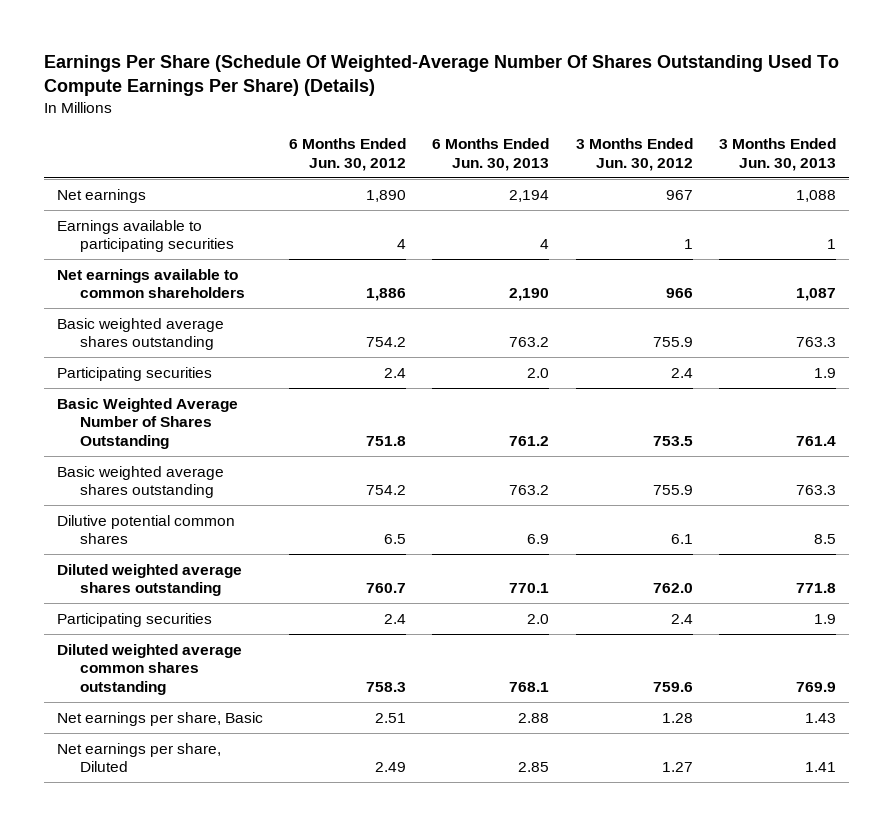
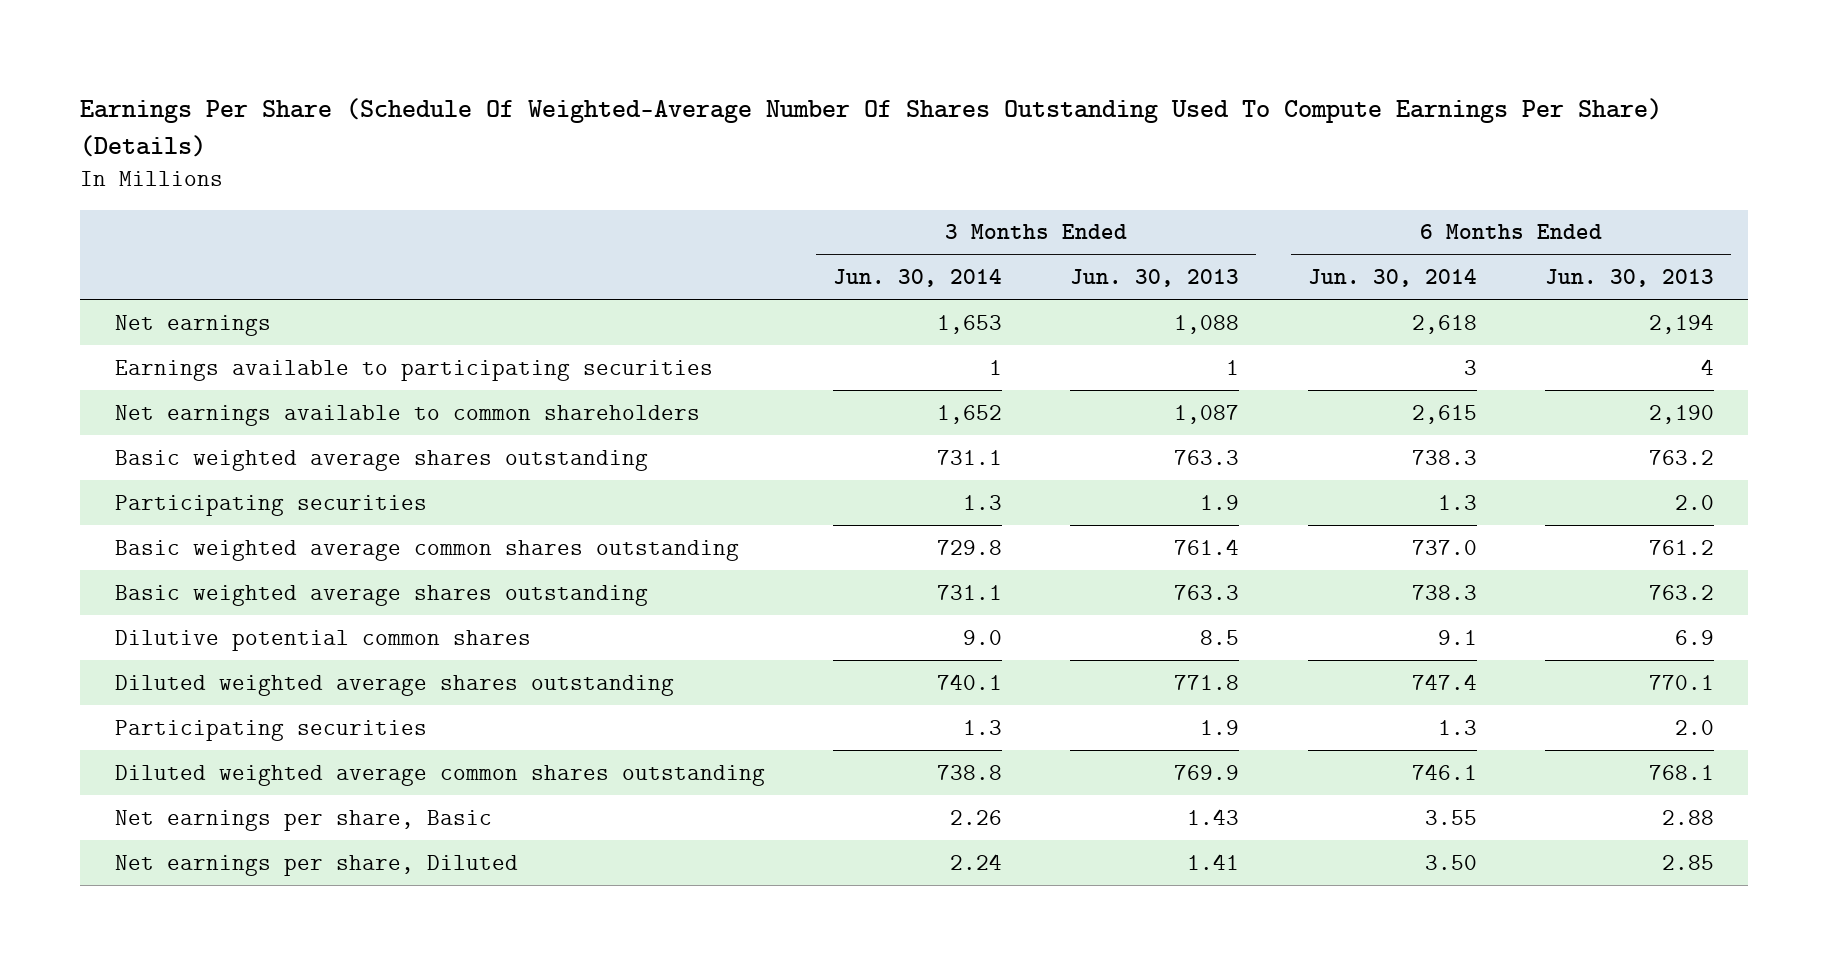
[289,138,407,171] 6 Months Ended Jun. 30, 2012 -> none
[575,138,693,171] 3 Months Ended Jun. 30, 2012 -> none
none -> [833,269,1003,288] Jun. 30, 2014
none -> [1307,269,1477,288] Jun. 30, 2014
[57,397,239,449] Basic Weighted Average Number of Shares Outstanding -> [114,539,739,561] Basic weighted average common shares outstanding

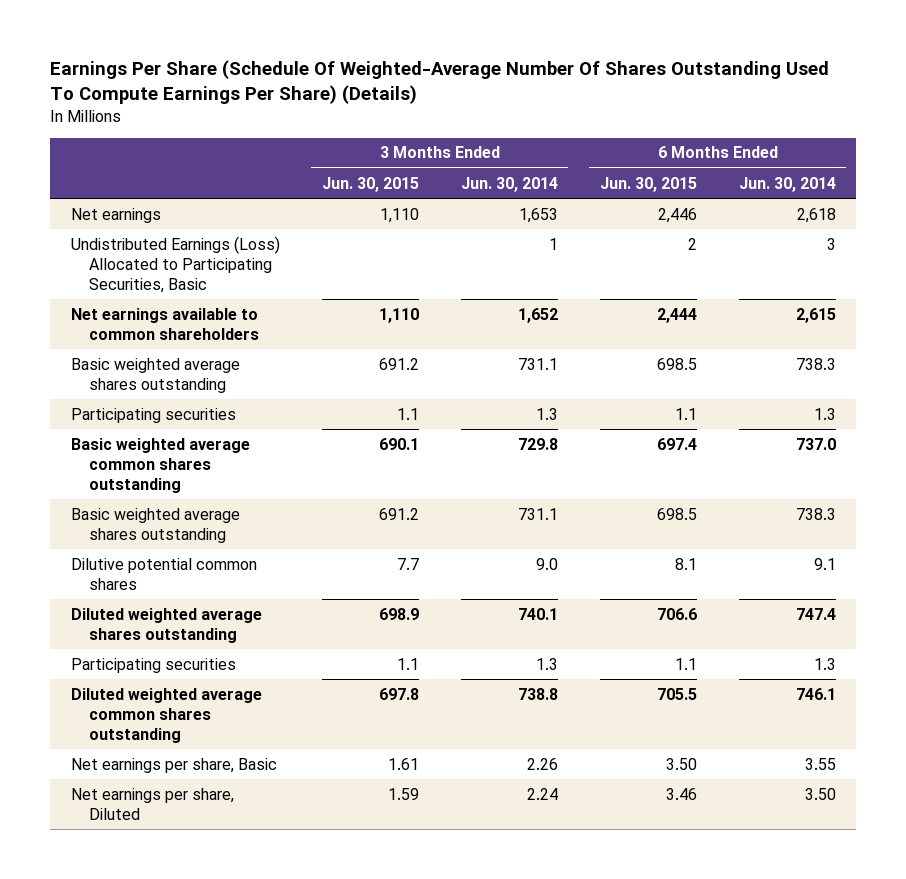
[1070,269,1240,288] Jun. 30, 2013 -> none
[1545,269,1715,288] Jun. 30, 2013 -> none
none -> [321,176,419,192] Jun. 30, 2015
none -> [599,176,697,192] Jun. 30, 2015
[114,359,713,381] Earnings available to participating securities -> none
none -> [70,235,280,293] Undistributed Earnings (Loss) Allocated to Participating Securities, Basic

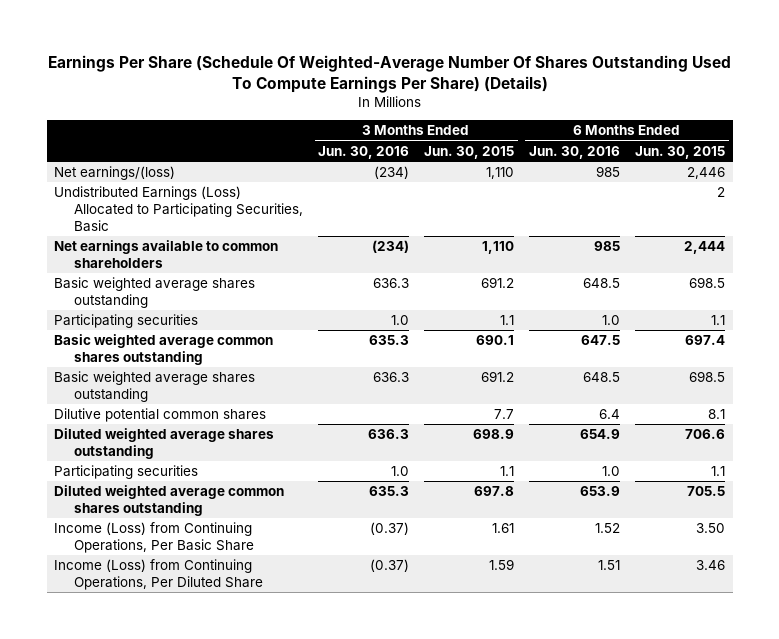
[460,176,558,192] Jun. 30, 2014 -> none
[738,176,836,192] Jun. 30, 2014 -> none
none -> [318,145,410,159] Jun. 30, 2016
none -> [529,145,621,159] Jun. 30, 2016
[70,207,161,223] Net earnings -> [54,166,176,181] Net earnings/(loss)
[70,757,277,773] Net earnings per share, Basic -> [54,522,255,553] Income (Loss) from Continuing Operations, Per Basic Share
[70,787,234,820] Net earnings per share, Diluted -> [54,559,264,590] Income (Loss) from Continuing Operations, Per Diluted Share

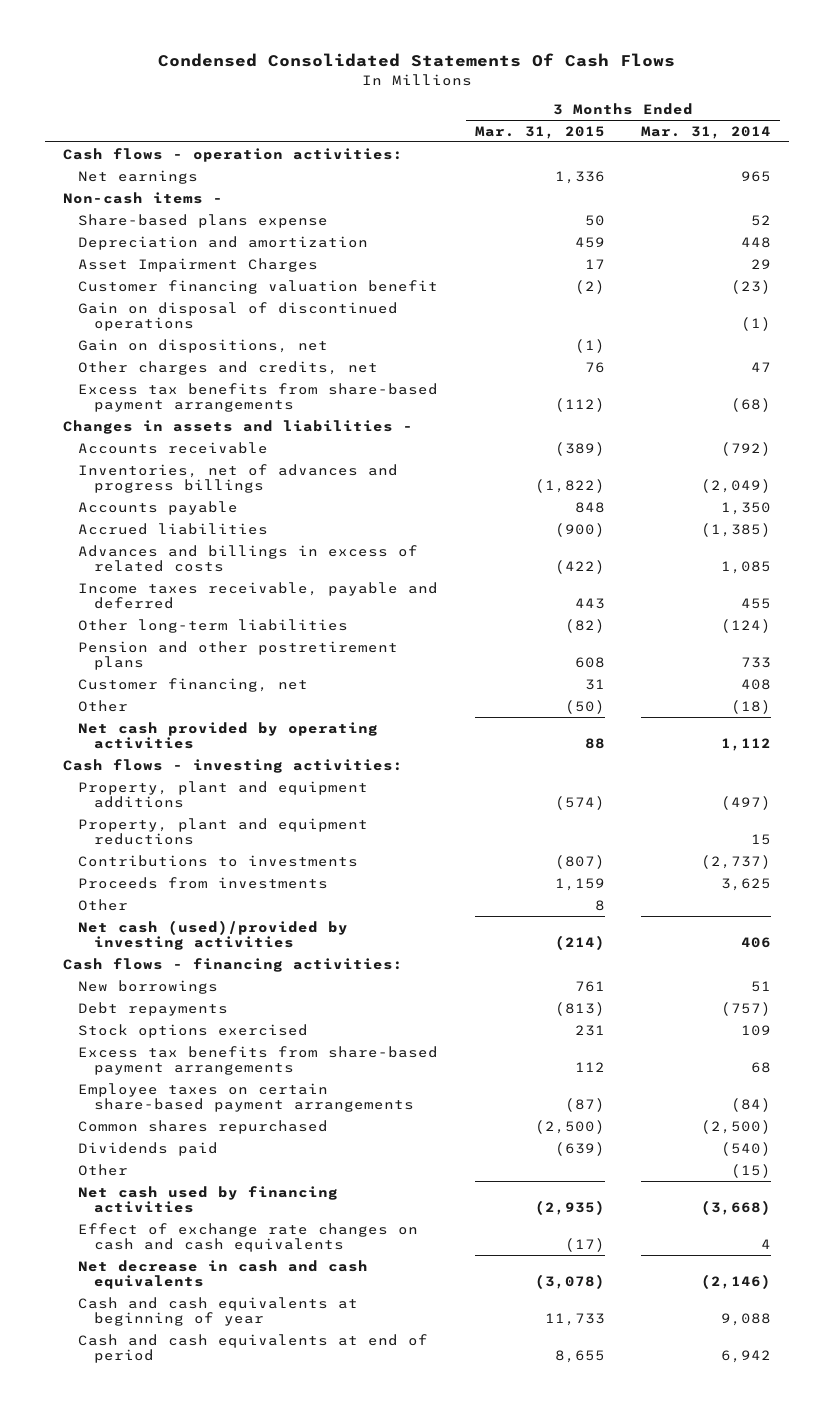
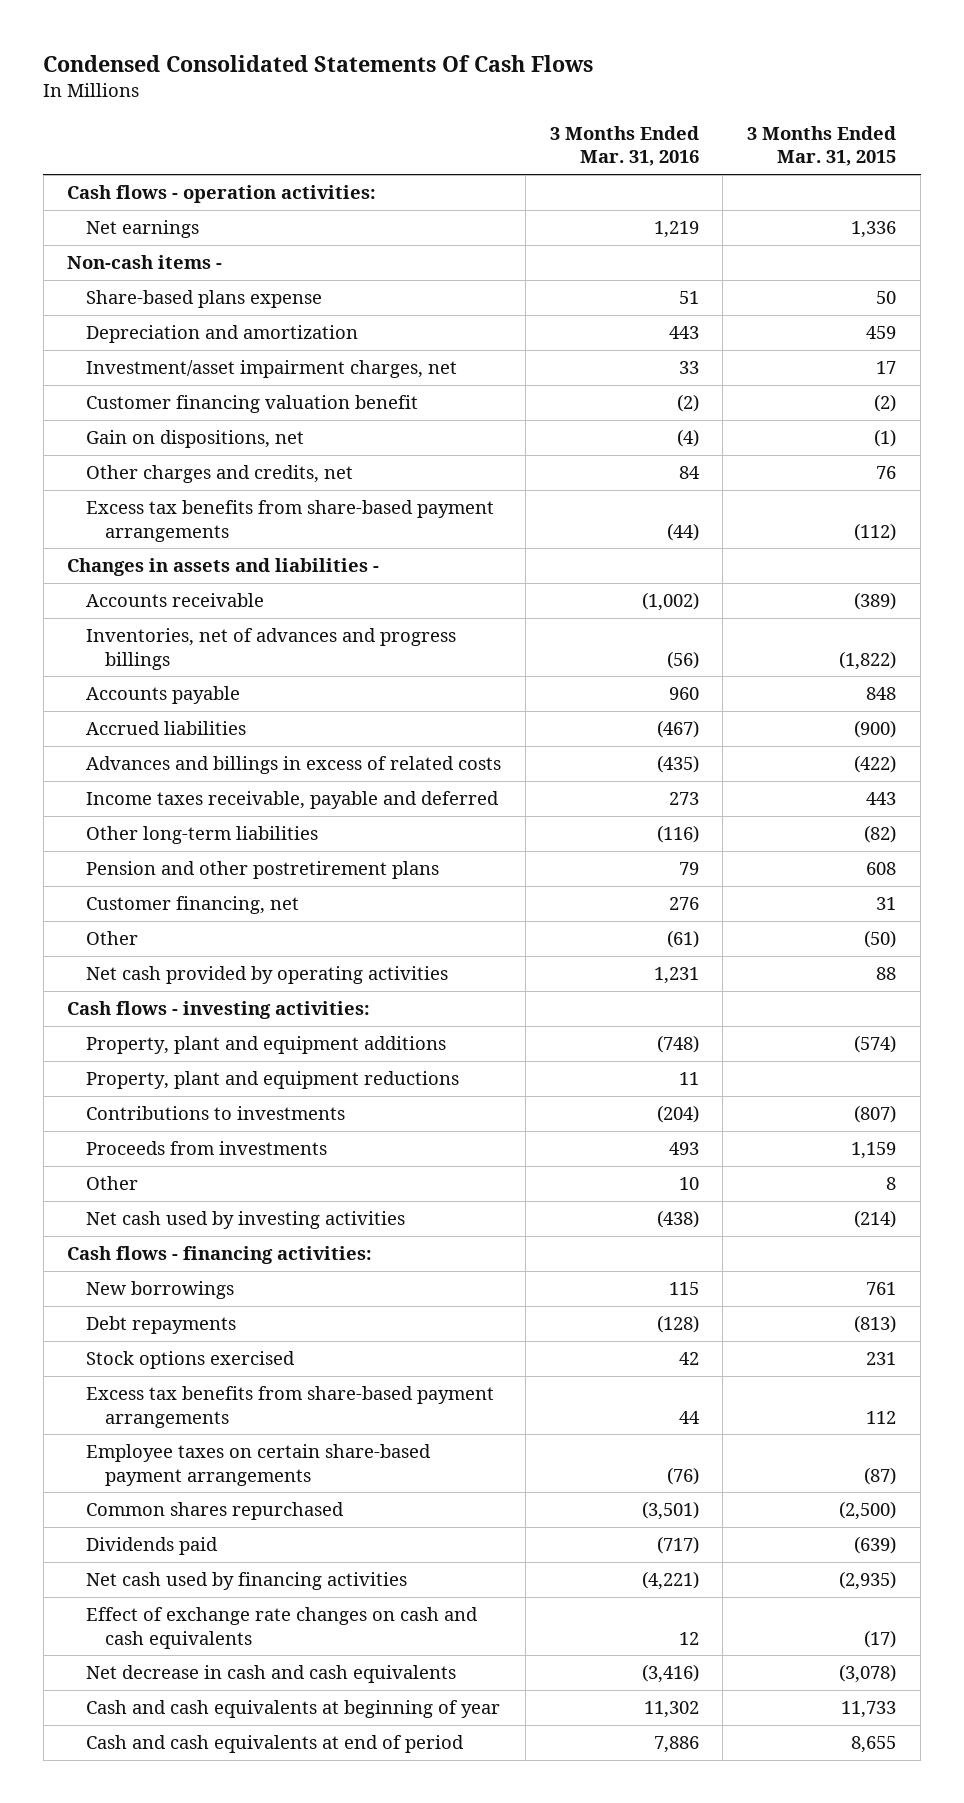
[640,125,771,139] Mar. 31, 2014 -> none
none -> [549,125,699,167] 3 Months Ended Mar. 31, 2016
[78,257,319,272] Asset Impairment Charges -> [86,360,458,379] Investment/asset impairment charges, net
[78,301,399,332] Gain on disposal of discontinued operations -> none
[78,919,349,951] Net cash (used)/provided by investing activities -> [86,1211,406,1230] Net cash used by investing activities
[78,1163,129,1176] Other -> none

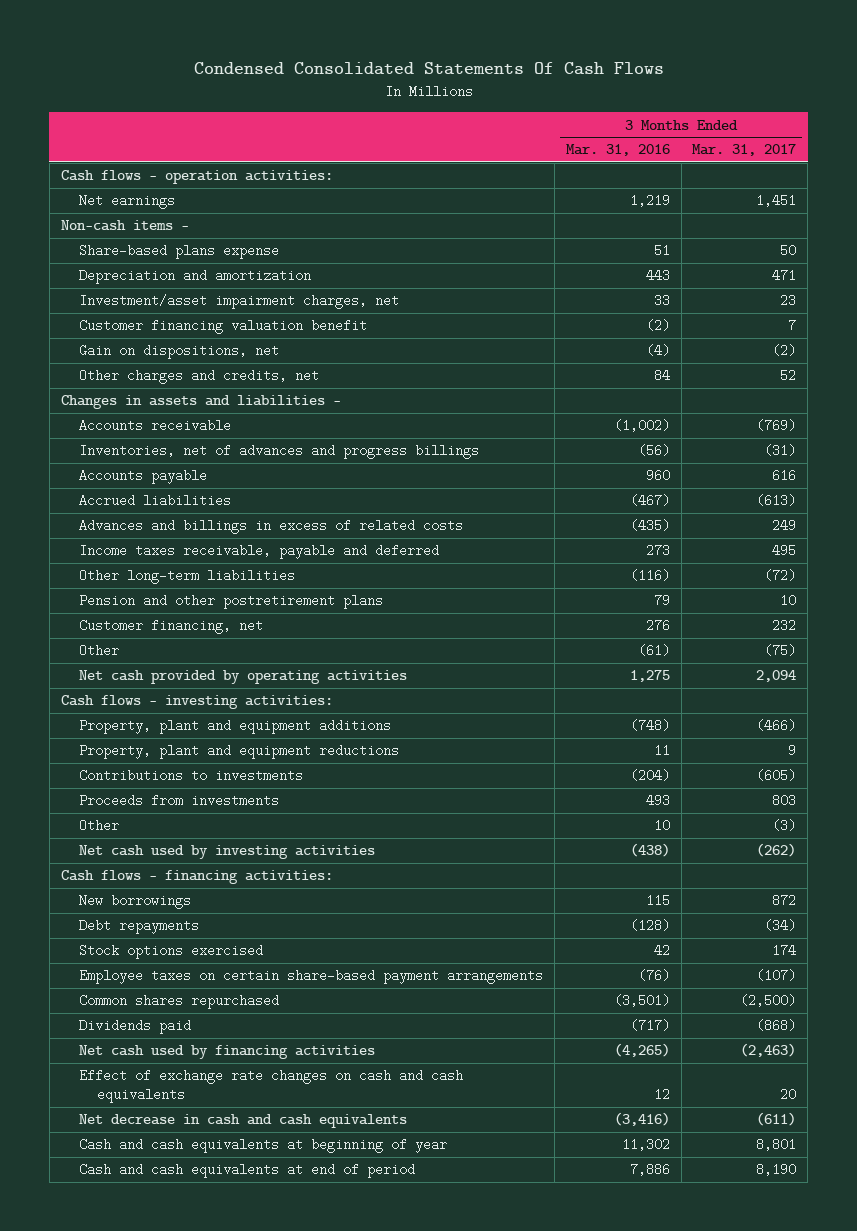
[747,125,897,167] 3 Months Ended Mar. 31, 2015 -> none
none -> [692,144,797,157] Mar. 31, 2017
[86,500,495,542] Excess tax benefits from share-based payment arrangements -> none
[653,967,699,985] 1,231 -> [629,670,670,683] 1,275
[86,1386,495,1428] Excess tax benefits from share-based payment arrangements -> none
[641,1571,699,1591] (4,221) -> [613,1043,670,1058] (4,265)

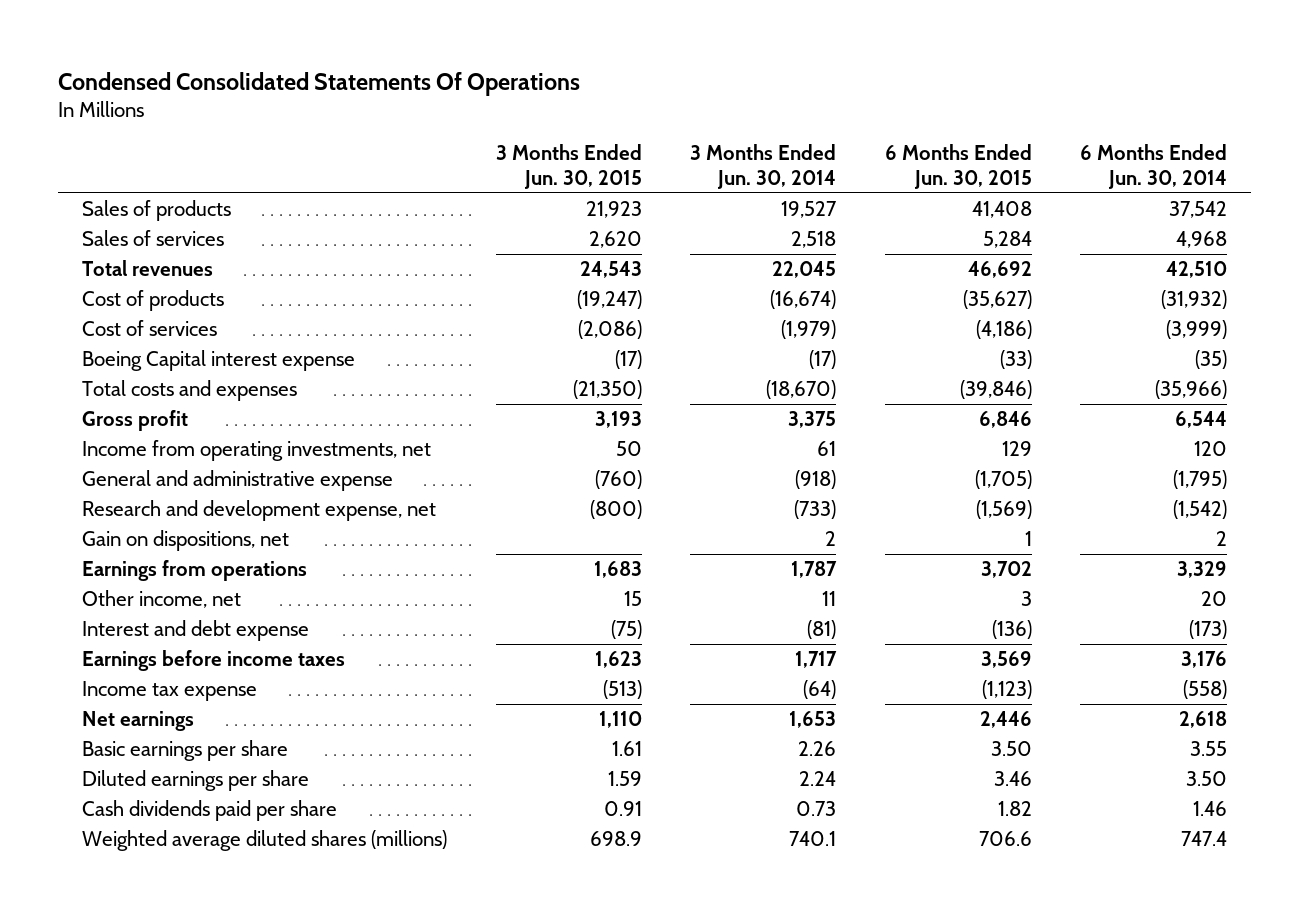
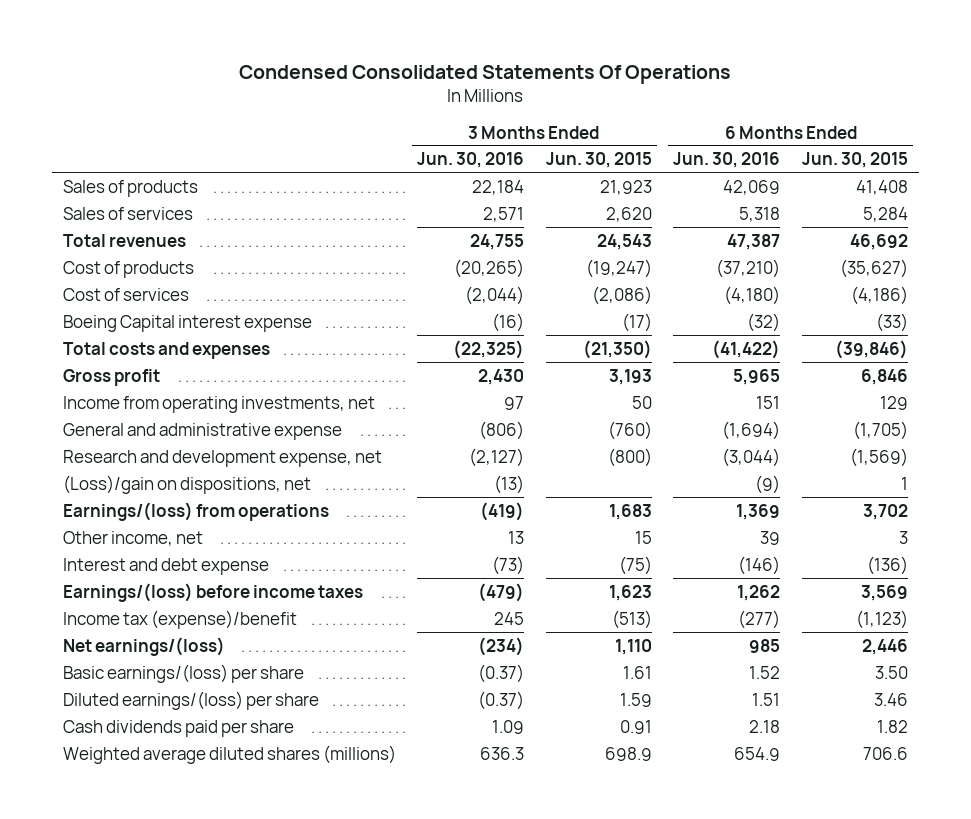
[690,143,837,189] 3 Months Ended Jun. 30, 2014 -> none
[1080,143,1228,189] 6 Months Ended Jun. 30, 2014 -> none
none -> [417,152,525,169] Jun. 30, 2016
none -> [673,152,781,169] Jun. 30, 2016
[82,530,290,552] Gain on dispositions, net -> [62,474,311,494] (Loss)/gain on dispositions, net
[82,560,308,582] Earnings from operations -> [62,501,329,521] Earnings/(loss) from operations
[82,650,346,672] Earnings before income taxes -> [62,582,363,602] Earnings/(loss) before income taxes
[82,681,258,702] Income tax expense -> [62,609,297,629] Income tax (expense)/benefit
[82,711,195,732] Net earnings -> [62,636,225,656] Net earnings/(loss)
[82,740,289,762] Basic earnings per share -> [62,663,304,683] Basic earnings/(loss) per share
[82,770,310,792] Diluted earnings per share -> [62,690,319,710] Diluted earnings/(loss) per share

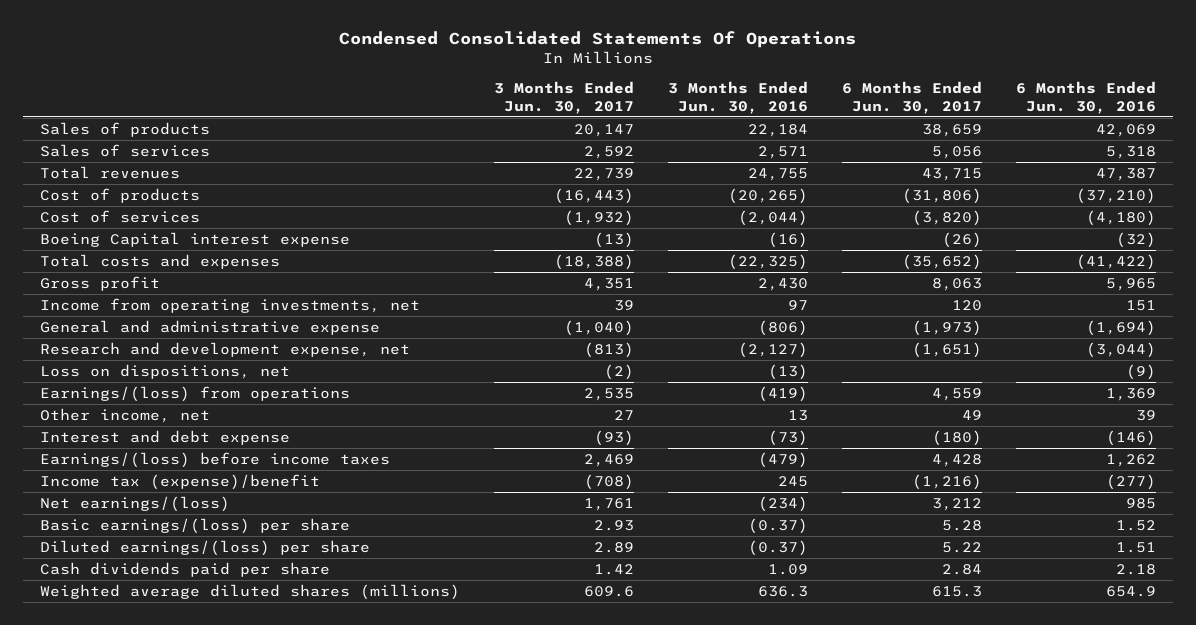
[545,152,652,169] Jun. 30, 2015 -> none
[801,152,908,169] Jun. 30, 2015 -> none
none -> [493,81,634,114] 3 Months Ended Jun. 30, 2017
none -> [841,81,982,114] 6 Months Ended Jun. 30, 2017
[62,474,311,494] (Loss)/gain on dispositions, net -> [39,363,290,379] Loss on dispositions, net

